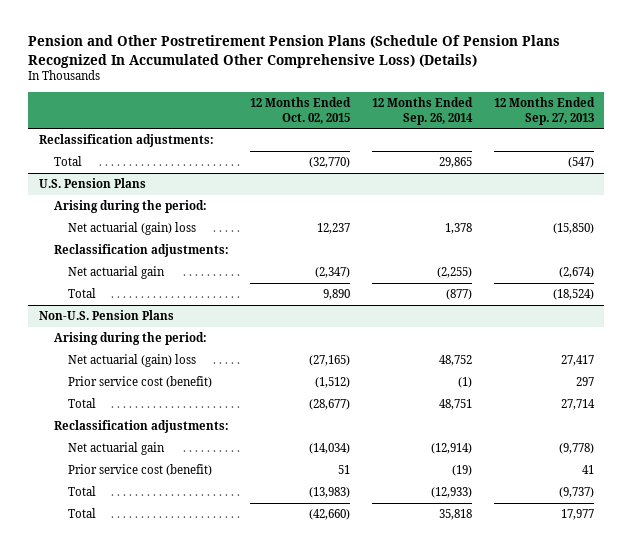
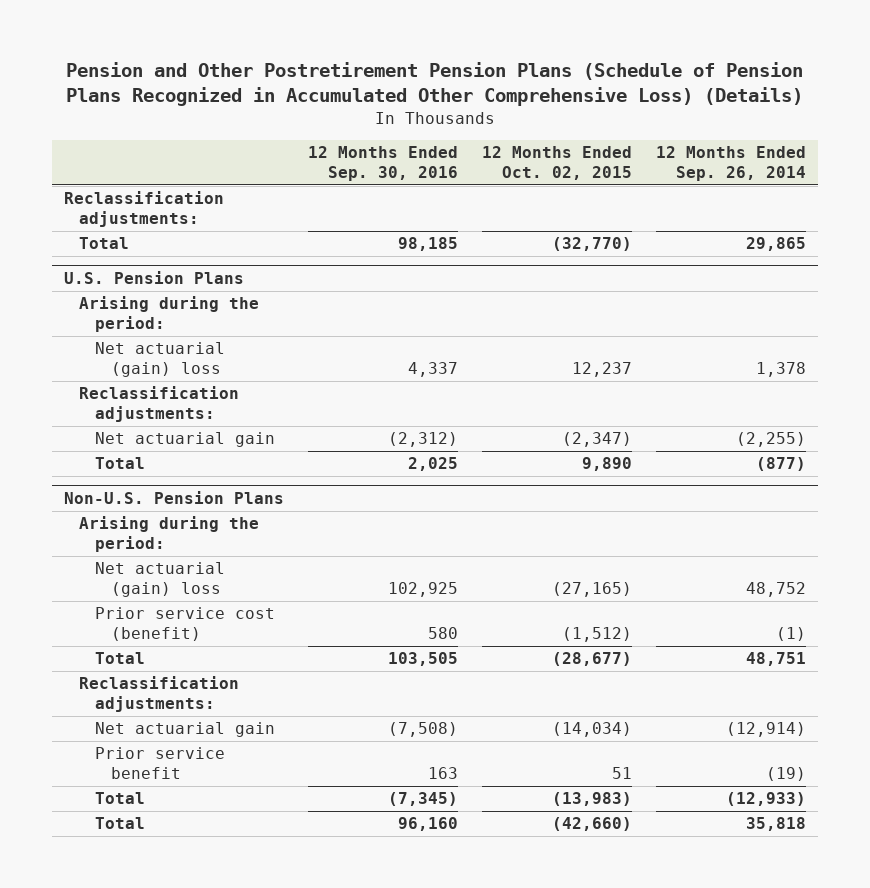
[28,35,561,68] Pension and Other Postretirement Pension Plans (Schedule Of Pension Plans Recognized In Accumulated Other Comprehensive Loss) (Details) -> [66,61,804,106] Pension and Other Postretirement Pension Plans (Schedule of Pension Plans Recognized in Accumulated Other Comprehensive Loss) (Details)
[493,97,595,125] 12 Months Ended Sep. 27, 2013 -> none
none -> [307,146,458,181] 12 Months Ended Sep. 30, 2016
[68,464,213,477] Prior service cost (benefit) -> [95,747,226,779] Prior service benefit

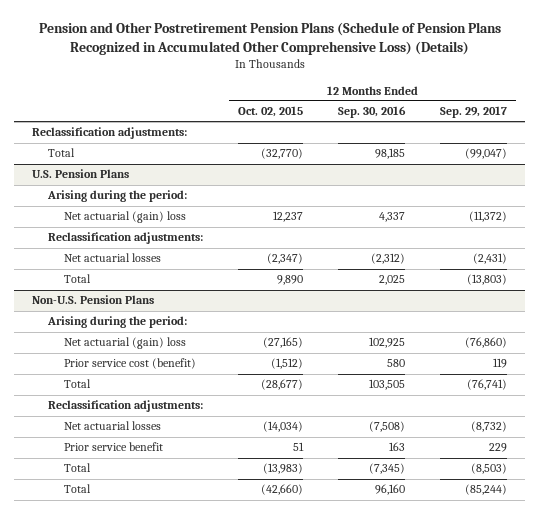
[656,146,807,181] 12 Months Ended Sep. 26, 2014 -> none
none -> [440,106,508,119] Sep. 29, 2017
[95,432,276,448] Net actuarial gain -> [63,253,161,263] Net actuarial losses
[95,722,276,738] Net actuarial gain -> [63,421,161,431] Net actuarial losses

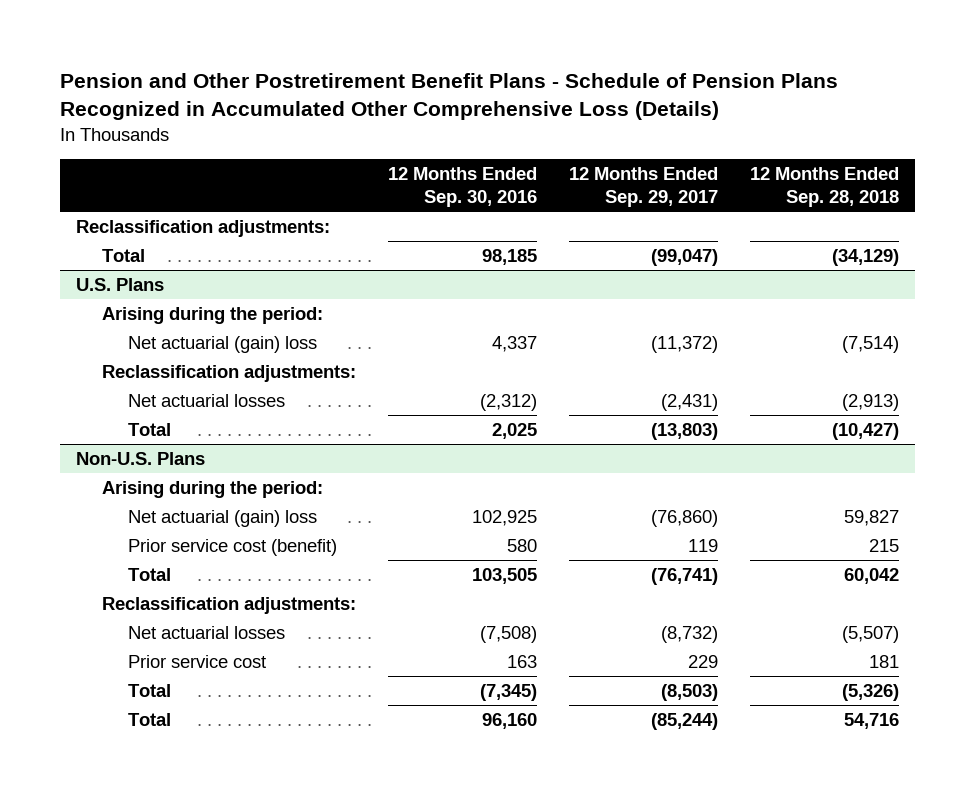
[38,22,501,55] Pension and Other Postretirement Pension Plans (Schedule of Pension Plans Recognized in Accumulated Other Comprehensive Loss) (Details) -> [59,72,838,121] Pension and Other Postretirement Benefit Plans - Schedule of Pension Plans Recognized in Accumulated Other Comprehensive Loss (Details)
[238,106,304,118] Oct. 02, 2015 -> none
none -> [750,167,900,208] 12 Months Ended Sep. 28, 2018
[31,169,129,179] U.S. Pension Plans -> [75,277,164,291] U.S. Plans
[31,295,154,305] Non-U.S. Pension Plans -> [75,451,205,465] Non-U.S. Plans
[63,442,163,452] Prior service benefit -> [128,654,267,668] Prior service cost

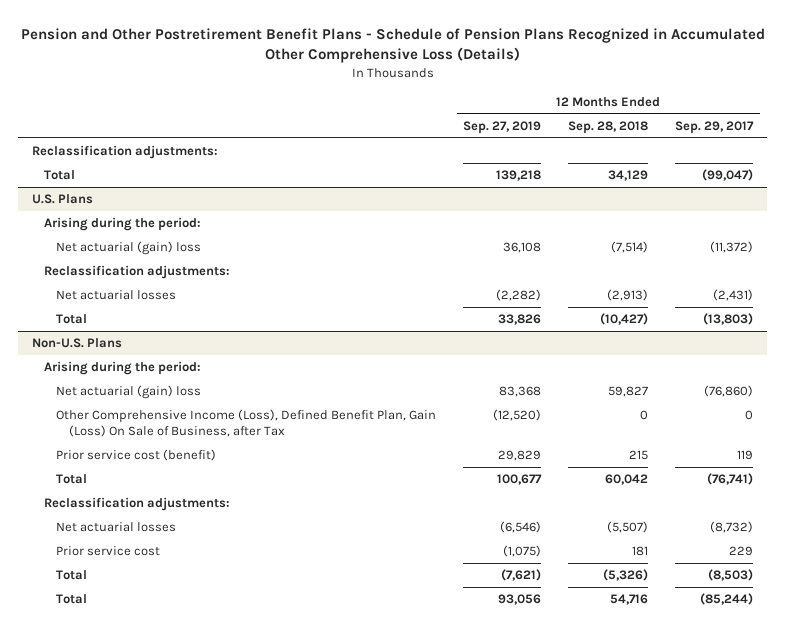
[388,167,538,208] 12 Months Ended Sep. 30, 2016 -> none
none -> [463,120,542,134] Sep. 27, 2019
[832,248,900,266] (34,129) -> [608,169,649,181] 34,129
none -> [56,408,437,438] Other Comprehensive Income (Loss), Defined Benefit Plan, Gain (Loss) On Sale of Business, after Tax

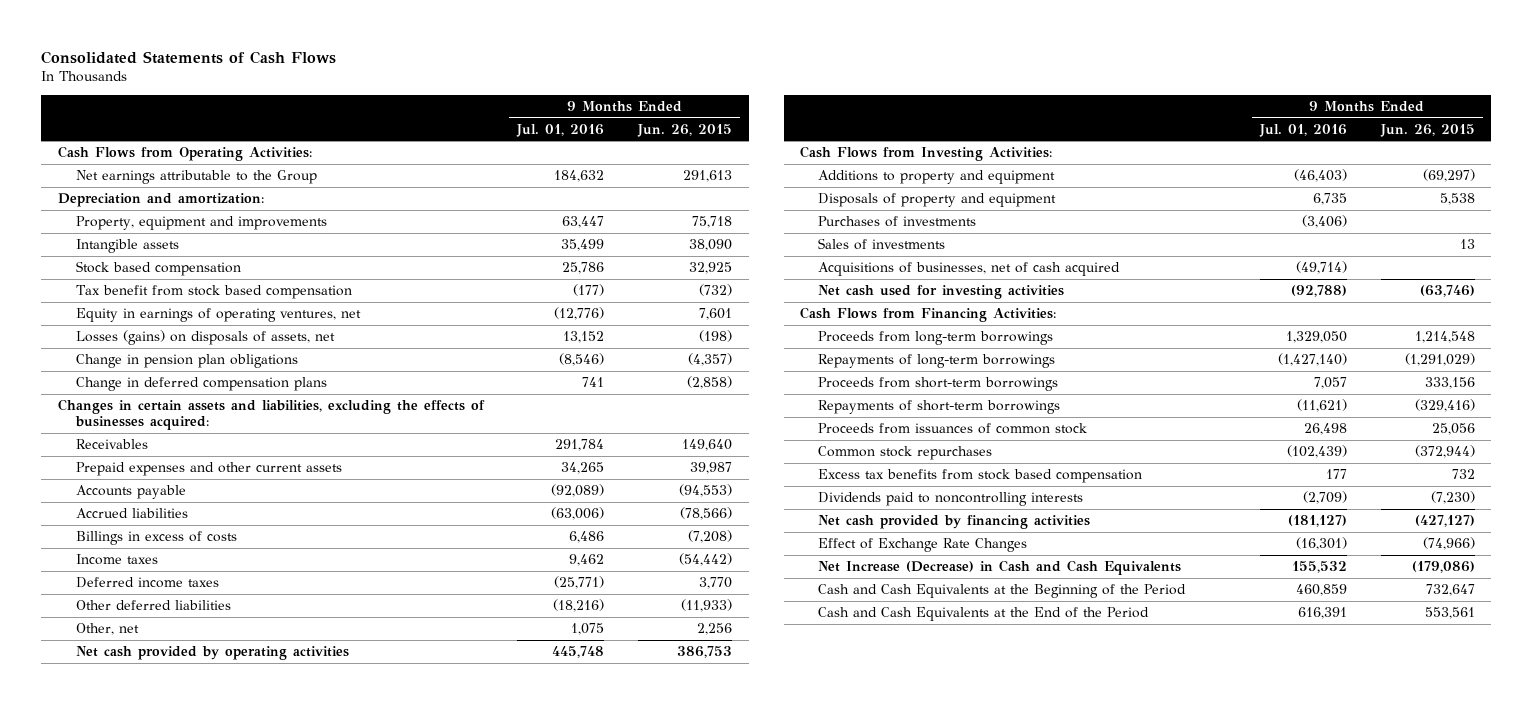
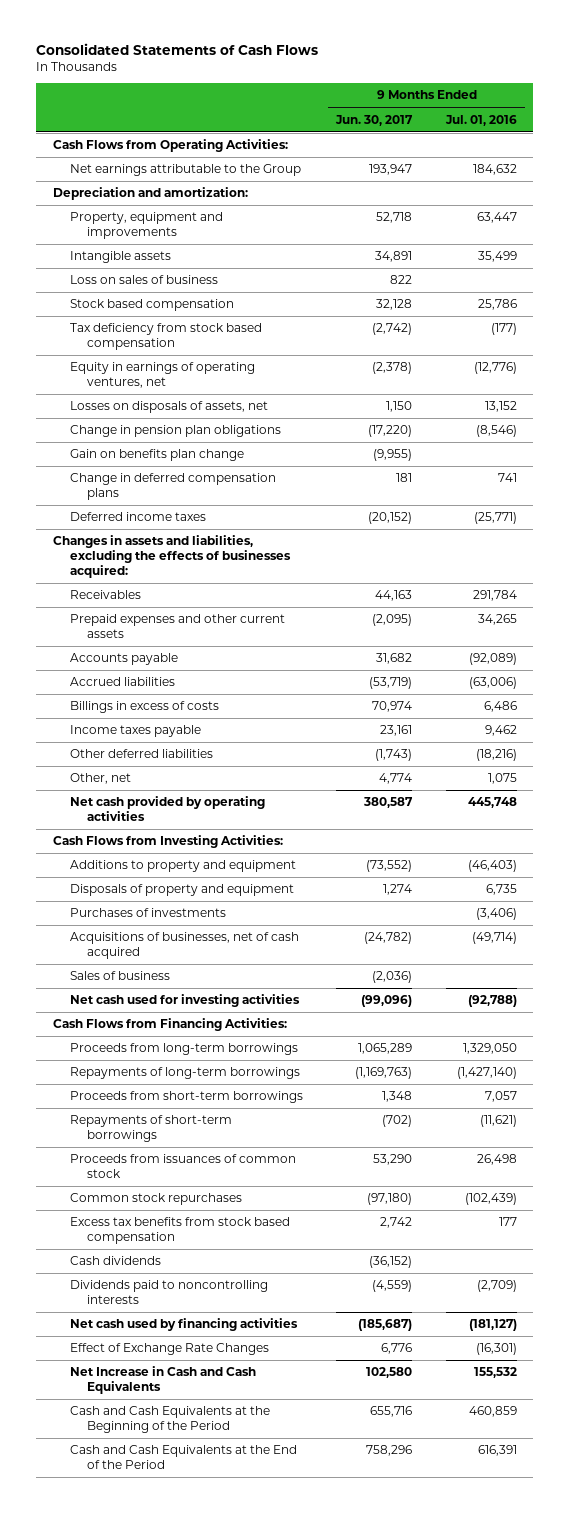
[637,123,733,137] Jun. 26, 2015 -> none
none -> [335,114,414,126] Jun. 30, 2017
none -> [70,275,219,285] Loss on sales of business
[75,285,352,300] Tax benefit from stock based compensation -> [70,323,263,351] Tax deficiency from stock based compensation
[75,330,335,346] Losses (gains) on disposals of assets, net -> [70,401,269,414] Losses on disposals of assets, net
none -> [70,449,245,462] Gain on benefits plan change
[75,577,219,589] Deferred income taxes -> [70,512,207,522] Deferred income taxes
[57,399,485,431] Changes in certain assets and liabilities, excluding the effects of businesses acquired: -> [53,535,292,579] Changes in assets and liabilities, excluding the effects of businesses acquired:
[75,554,158,566] Income taxes -> [70,725,202,738] Income taxes payable
[818,238,946,251] Sales of investments -> none
none -> [70,971,171,981] Sales of business
none -> [70,1256,162,1266] Cash dividends
[818,515,1091,530] Net cash provided by financing activities -> [70,1318,299,1332] Net cash used by financing activities
[818,560,1182,576] Net Increase (Decrease) in Cash and Cash Equivalents -> [70,1366,257,1395] Net Increase in Cash and Cash Equivalents

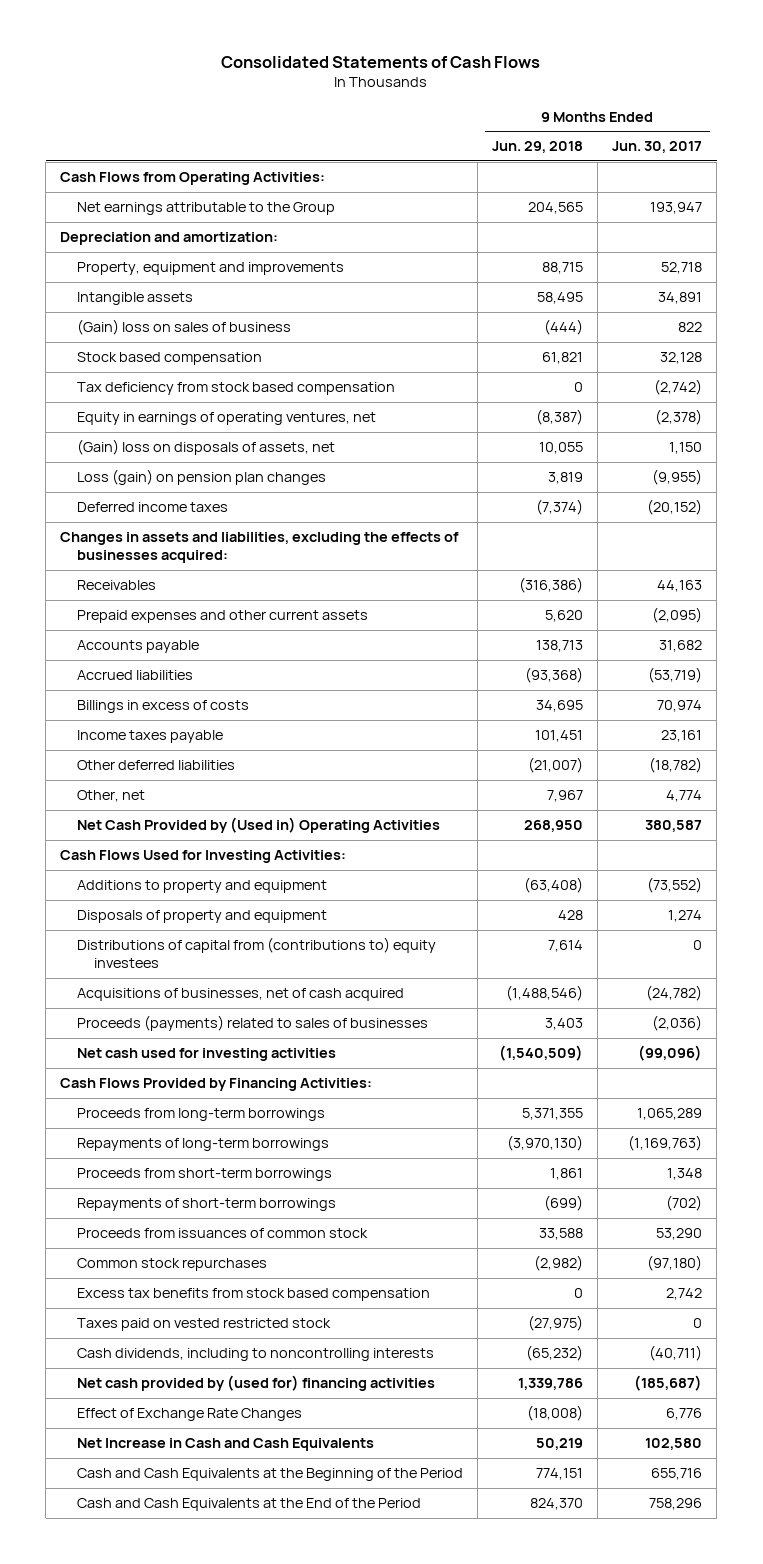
[444,114,517,126] Jul. 01, 2016 -> none
none -> [492,141,584,154] Jun. 29, 2018
[70,275,219,285] Loss on sales of business -> [77,318,292,335] (Gain) loss on sales of business
[70,425,282,438] Change in pension plan obligations -> none
[70,473,277,501] Change in deferred compensation plans -> none
[70,401,269,414] Losses on disposals of assets, net -> [77,438,336,455] (Gain) loss on disposals of assets, net
[70,449,245,462] Gain on benefits plan change -> [77,468,327,485] Loss (gain) on pension plan changes
[375,749,413,762] (1,743) -> [649,756,703,773] (18,782)
[70,796,266,822] Net cash provided by operating activities -> [77,816,441,833] Net Cash Provided by (Used in) Operating Activities
[53,835,284,849] Cash Flows from Investing Activities: -> [60,849,347,863] Cash Flows Used for Investing Activities:
[70,908,227,918] Purchases of investments -> none
none -> [77,936,437,969] Distributions of capital from (contributions to) equity investees
[70,971,171,981] Sales of business -> [77,1014,429,1031] Proceeds (payments) related to sales of businesses
[53,1018,288,1032] Cash Flows from Financing Activities: -> [60,1077,373,1091] Cash Flows Provided by Financing Activities:
[70,1280,269,1305] Dividends paid to noncontrolling interests -> none
none -> [77,1317,332,1331] Taxes paid on vested restricted stock
[70,1256,162,1266] Cash dividends -> [77,1347,435,1361] Cash dividends, including to noncontrolling interests
[369,1256,413,1269] (36,152) -> [649,1344,703,1361] (40,711)
[70,1318,299,1332] Net cash used by financing activities -> [77,1374,436,1391] Net cash provided by (used for) financing activities

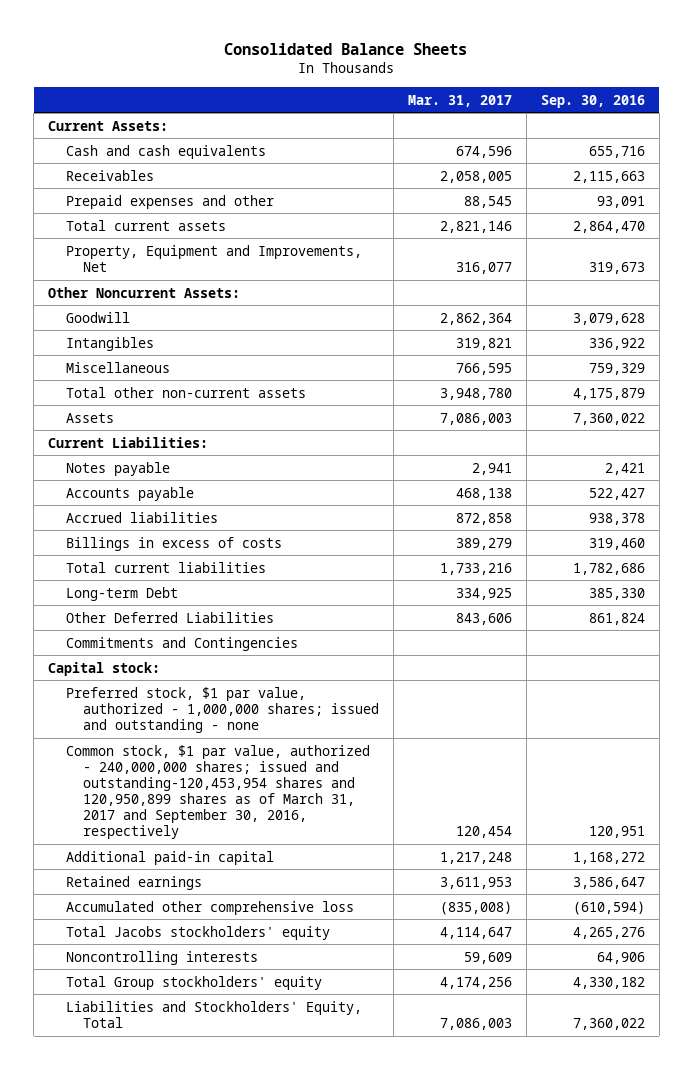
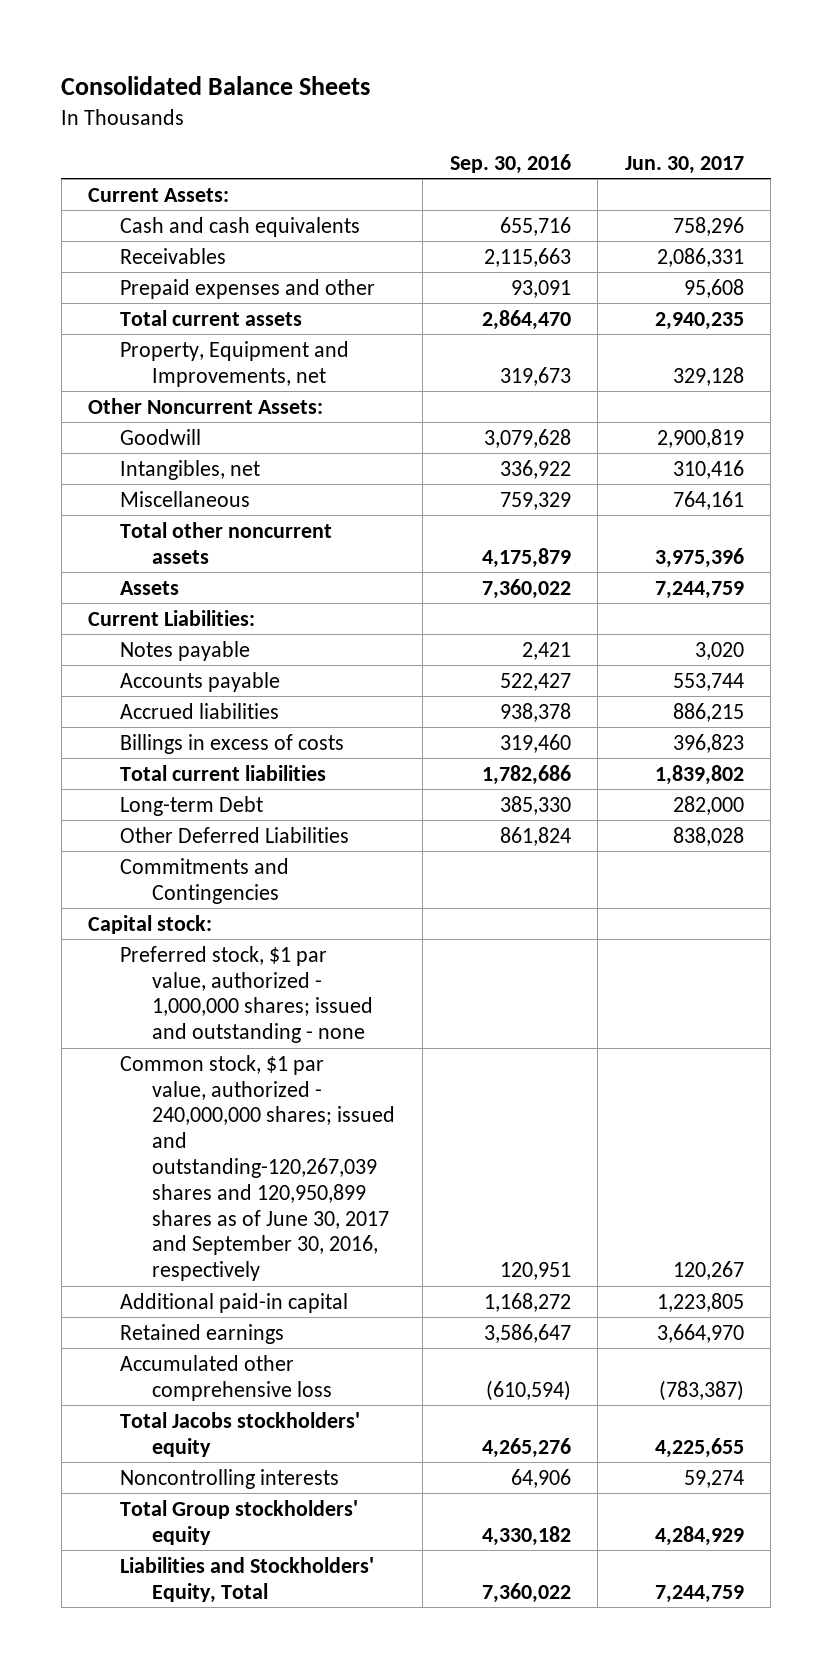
[407,94,512,107] Mar. 31, 2017 -> none
none -> [624,155,744,174] Jun. 30, 2017
[65,244,362,272] Property, Equipment and Improvements, Net -> [120,340,350,387] Property, Equipment and Improvements, net
[65,336,154,351] Intangibles -> [120,459,261,480] Intangibles, net
[65,386,306,398] Total other non-current assets -> [120,521,333,564] Total other noncurrent assets
[65,744,370,840] Common stock, $1 par value, authorized - 240,000,000 shares; issued and outstanding-120,453,954 shares and 120,950,899 shares as of March 31, 2017 and September 30, 2016, respectively -> [120,1054,396,1282] Common stock, $1 par value, authorized - 240,000,000 shares; issued and outstanding-120,267,039 shares and 120,950,899 shares as of June 30, 2017 and September 30, 2016, respectively

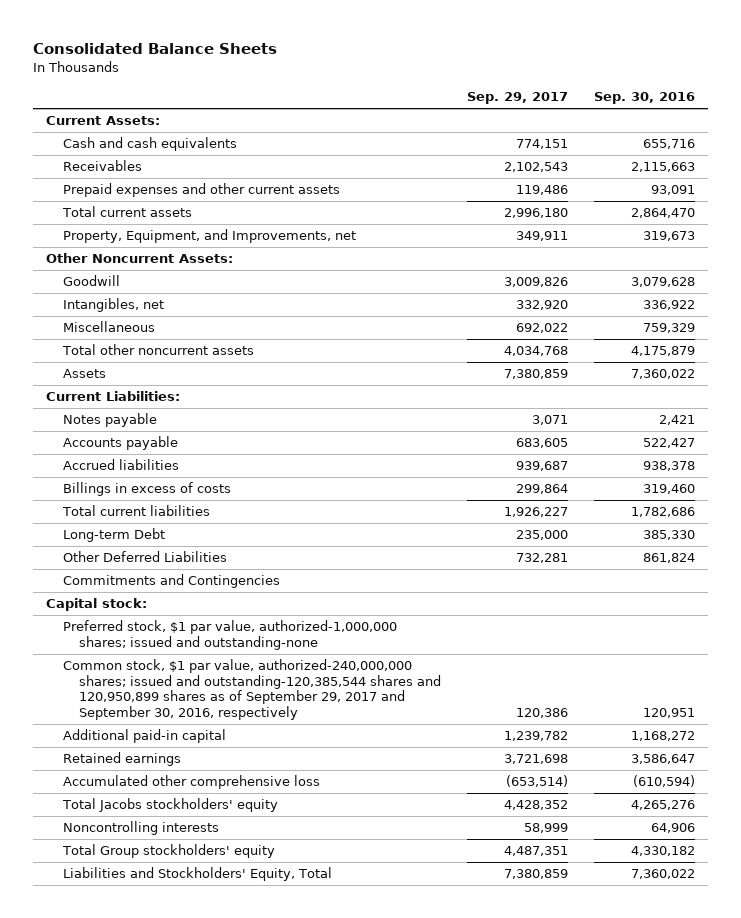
[624,155,744,174] Jun. 30, 2017 -> none
none -> [467,92,569,105] Sep. 29, 2017
[120,278,376,299] Prepaid expenses and other -> [62,183,340,198] Prepaid expenses and other current assets
[120,340,350,387] Property, Equipment and Improvements, net -> [62,229,356,244] Property, Equipment, and Improvements, net
[120,945,374,1044] Preferred stock, $1 par value, authorized - 1,000,000 shares; issued and outstanding - none -> [62,620,397,650] Preferred stock, $1 par value, authorized-1,000,000 shares; issued and outstanding-none
[120,1054,396,1282] Common stock, $1 par value, authorized - 240,000,000 shares; issued and outstanding-120,267,039 shares and 120,950,899 shares as of June 30, 2017 and September 30, 2016, respectively -> [62,659,442,720] Common stock, $1 par value, authorized-240,000,000 shares; issued and outstanding-120,385,544 shares and 120,950,899 shares as of September 29, 2017 and September 30, 2016, respectively

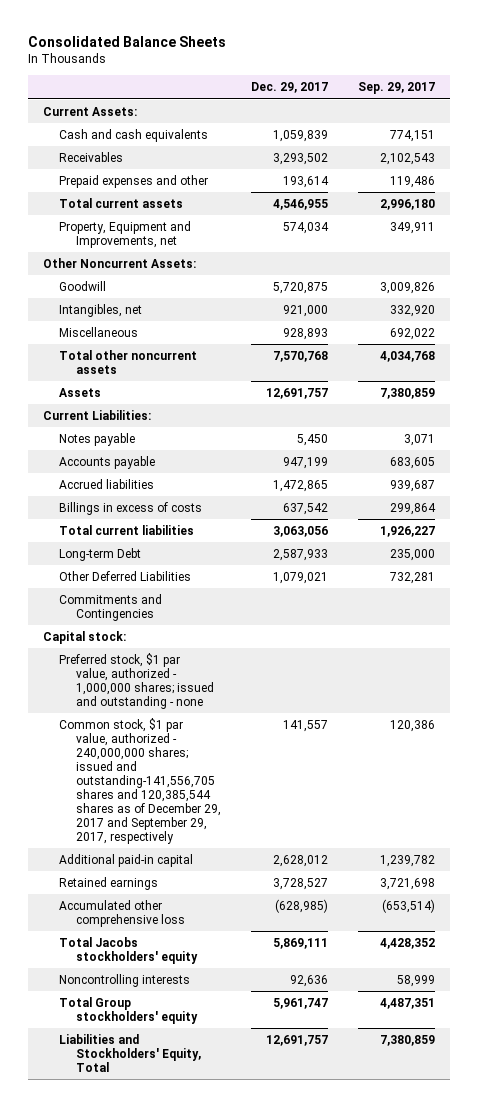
[593,92,695,105] Sep. 30, 2016 -> none
none -> [250,82,328,94] Dec. 29, 2017
[62,183,340,198] Prepaid expenses and other current assets -> [59,174,209,188] Prepaid expenses and other
[62,229,356,244] Property, Equipment, and Improvements, net -> [59,220,192,248] Property, Equipment and Improvements, net
[62,620,397,650] Preferred stock, $1 par value, authorized-1,000,000 shares; issued and outstanding-none -> [59,652,214,709] Preferred stock, $1 par value, authorized - 1,000,000 shares; issued and outstanding - none
[62,659,442,720] Common stock, $1 par value, authorized-240,000,000 shares; issued and outstanding-120,385,544 shares and 120,950,899 shares as of September 29, 2017 and September 30, 2016, respectively -> [59,717,221,844] Common stock, $1 par value, authorized - 240,000,000 shares; issued and outstanding-141,556,705 shares and 120,385,544 shares as of December 29, 2017 and September 29, 2017, respectively

